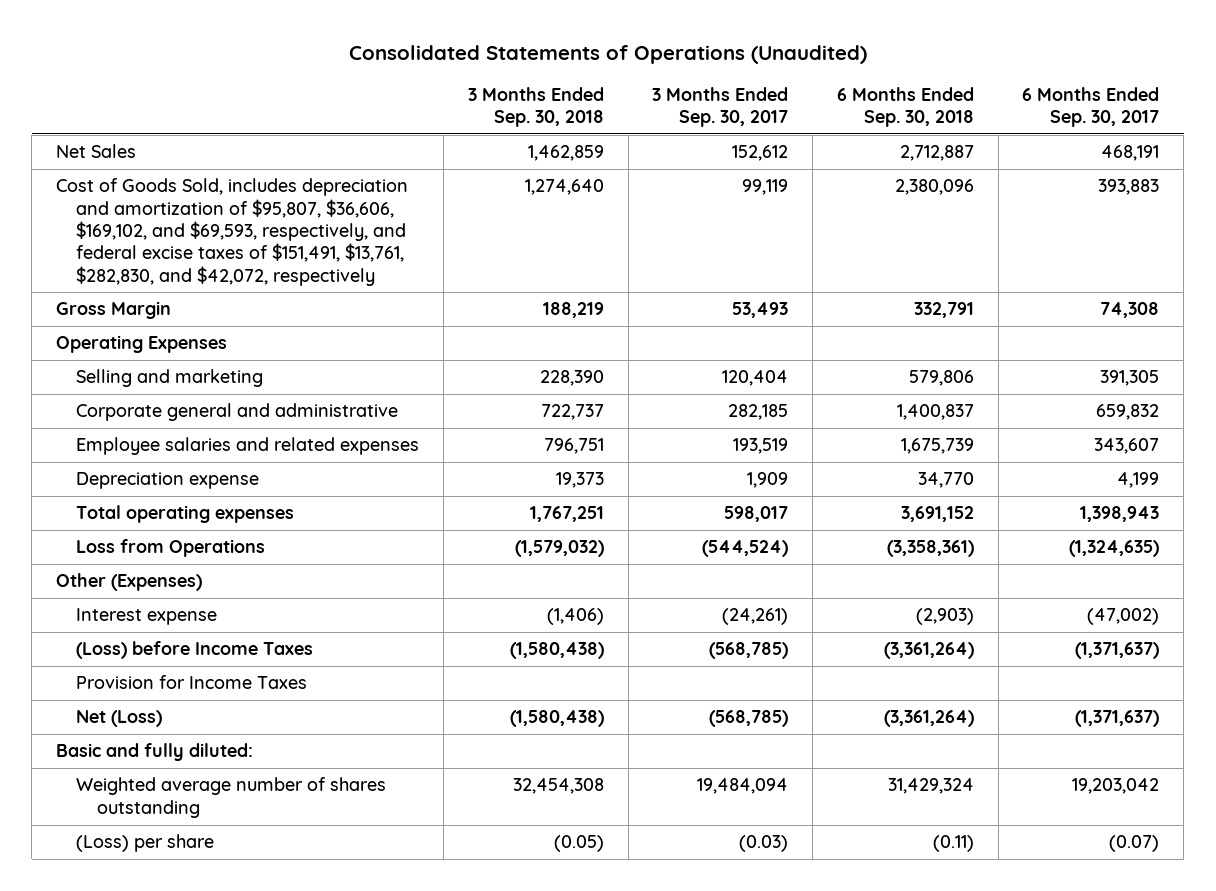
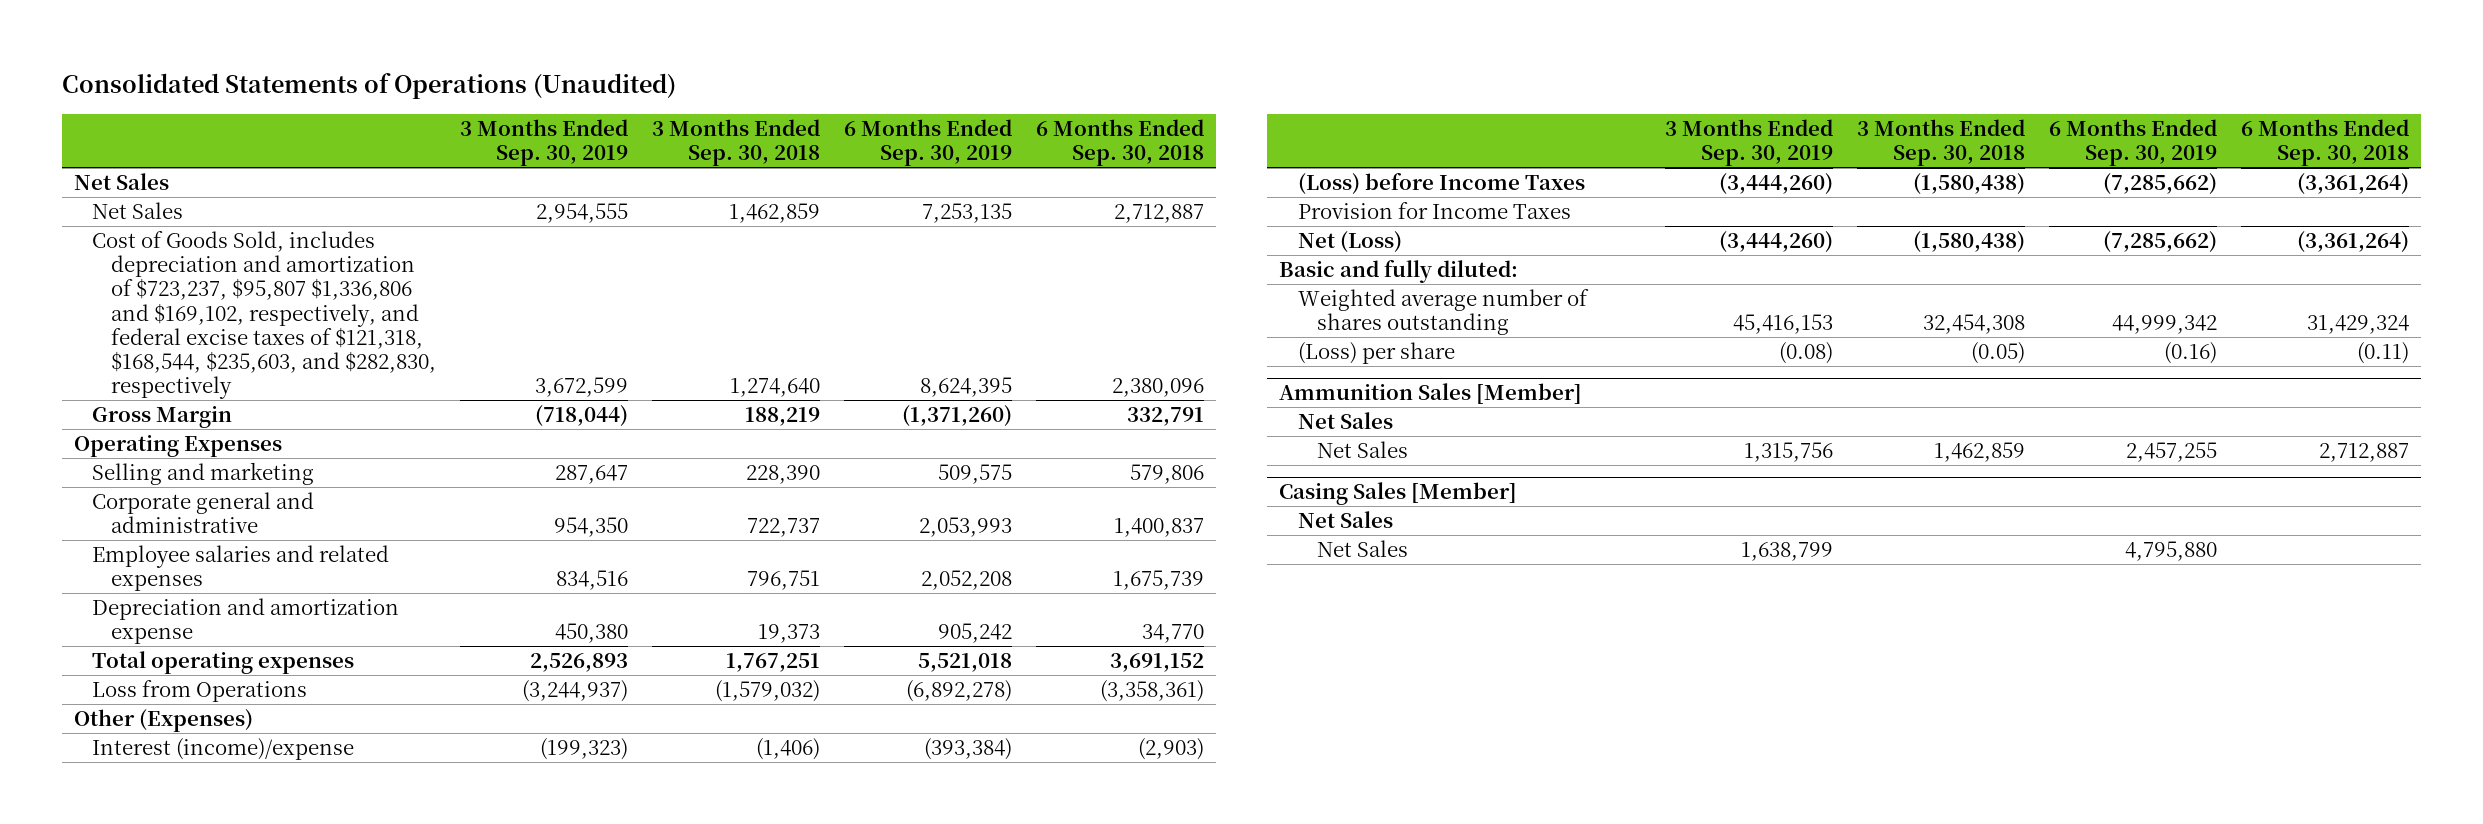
[652,86,789,128] 3 Months Ended Sep. 30, 2017 -> none
[1022,86,1160,128] 6 Months Ended Sep. 30, 2017 -> none
none -> [460,119,629,167] 3 Months Ended Sep. 30, 2019
none -> [843,119,1012,167] 6 Months Ended Sep. 30, 2019
none -> [73,173,169,191] Net Sales
[56,178,409,286] Cost of Goods Sold, includes depreciation and amortization of $95,807, $36,606, $169,102, and $69,593, respectively, and federal excise taxes of $151,491, $13,761, $282,830, and $42,072, respectively -> [92,231,437,400] Cost of Goods Sold, includes depreciation and amortization of $723,237, $95,807 $1,336,806 and $169,102, respectively, and federal excise taxes of $121,318, $168,544, $235,603, and $282,830, respectively
[76,472,260,490] Depreciation expense -> [92,598,400,645] Depreciation and amortization expense
[76,608,218,626] Interest expense -> [92,738,355,761] Interest (income)/expense
none -> [1278,383,1582,405] Ammunition Sales [Member]
none -> [1297,412,1393,430] Net Sales
none -> [1316,441,1408,459] Net Sales
none -> [1278,482,1517,506] Casing Sales [Member]
none -> [1297,511,1393,529] Net Sales
none -> [1316,540,1408,558] Net Sales

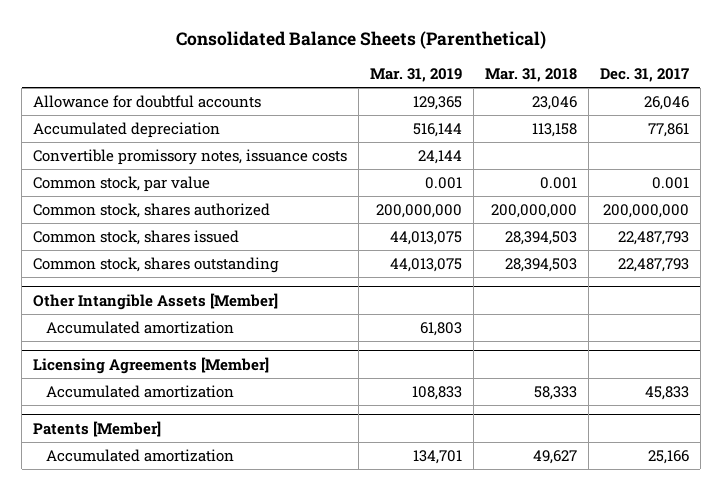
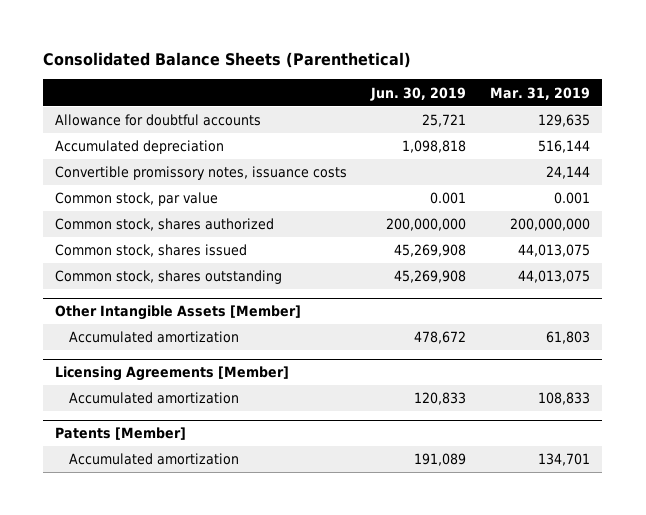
[484,68,577,83] Mar. 31, 2018 -> none
[599,68,689,83] Dec. 31, 2017 -> none
none -> [370,86,467,101] Jun. 30, 2019
[413,95,463,110] 129,365 -> [538,114,591,128] 129,635

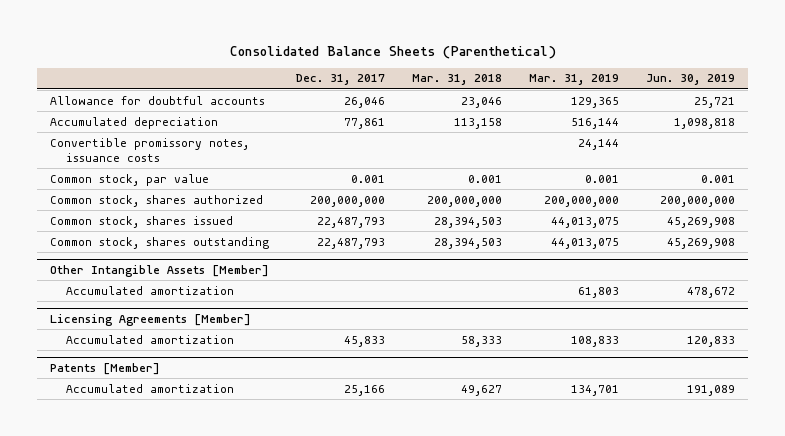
none -> [296,74,386,86] Dec. 31, 2017
none -> [412,74,503,86] Mar. 31, 2018
[538,114,591,128] 129,635 -> [570,96,619,108] 129,365

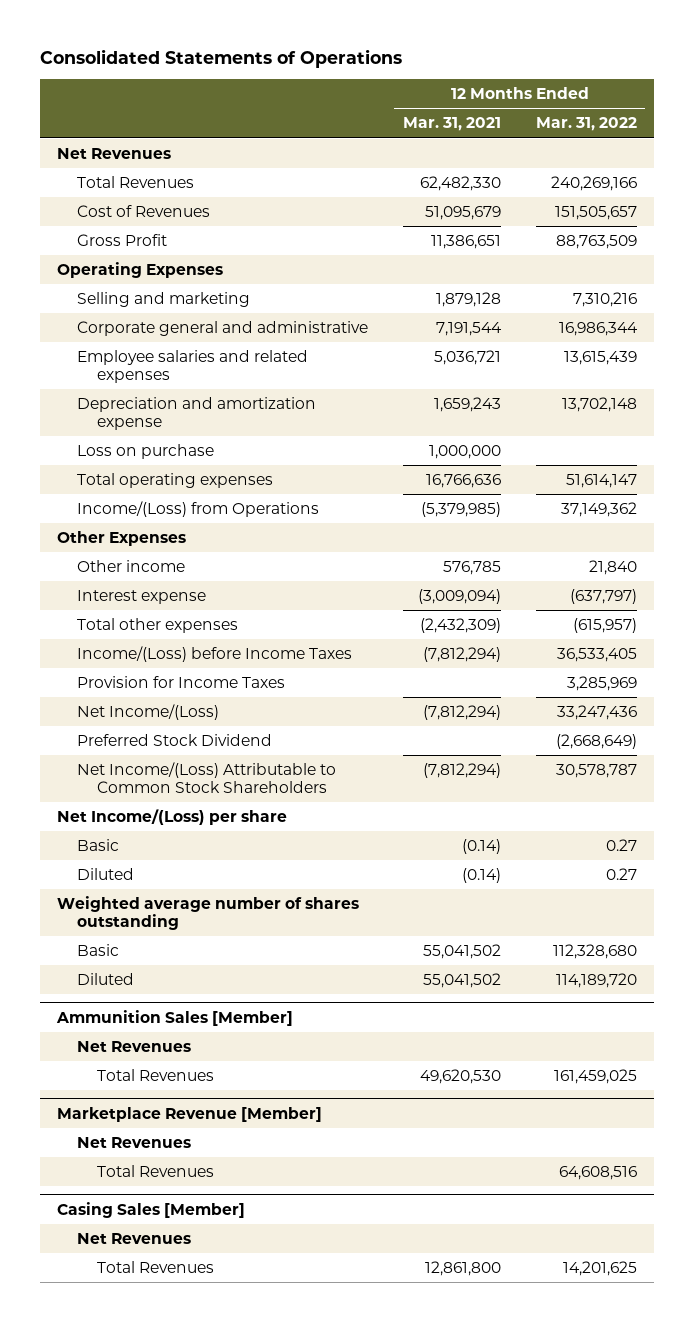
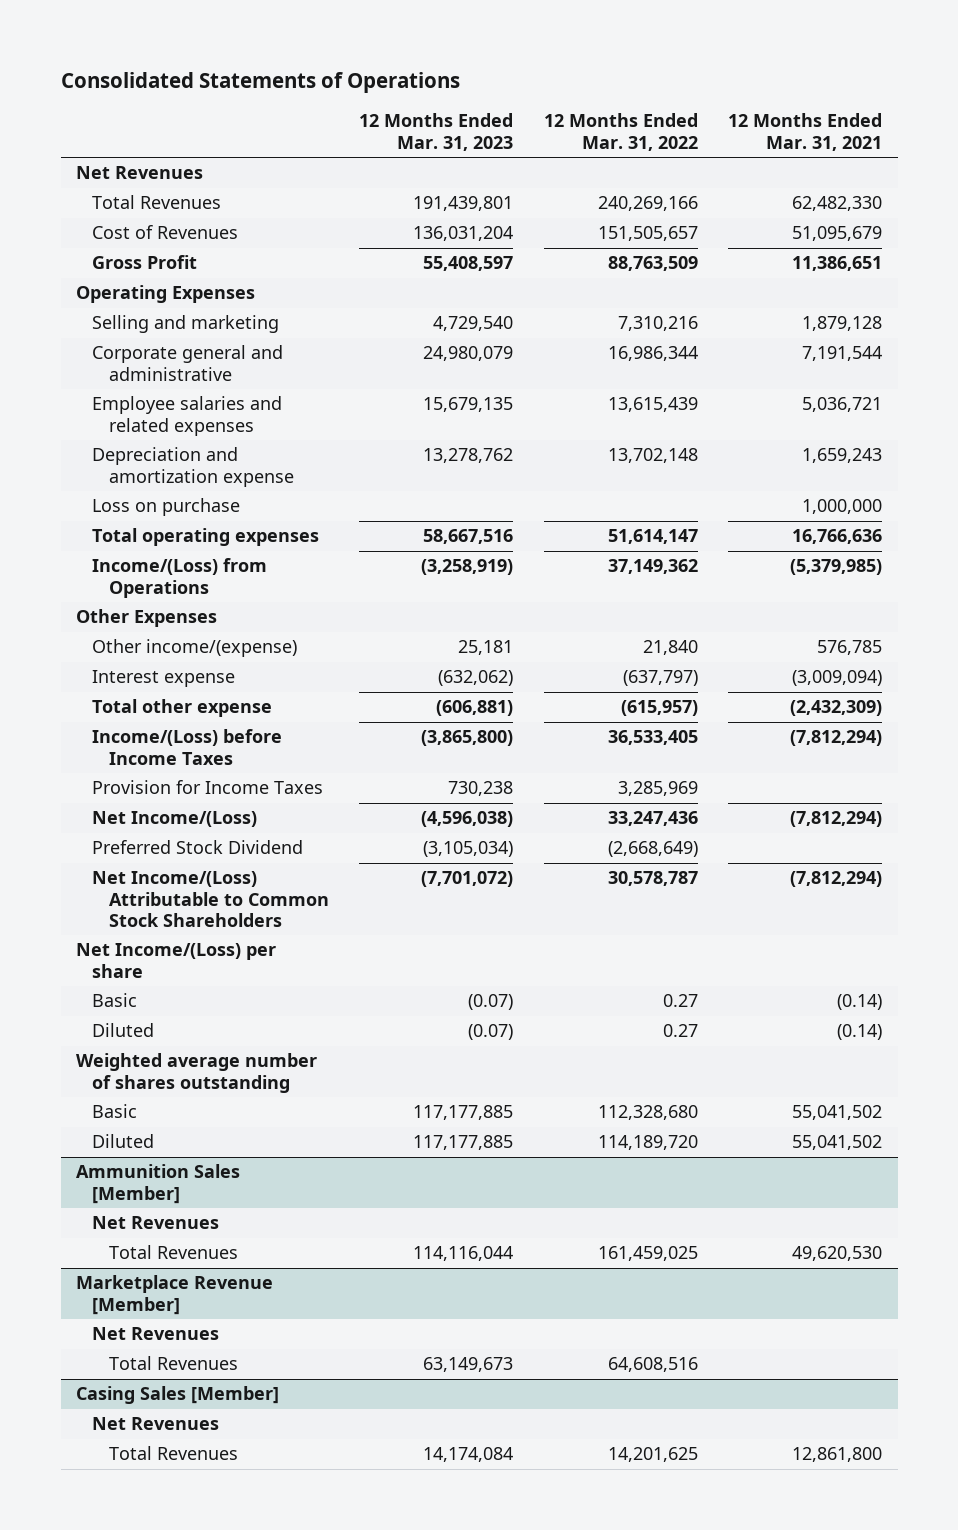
none -> [359,113,514,151] 12 Months Ended Mar. 31, 2023
[77,560,186,573] Other income -> [92,639,298,658] Other income/(expense)
[77,618,239,634] Total other expenses -> [92,699,273,718] Total other expense

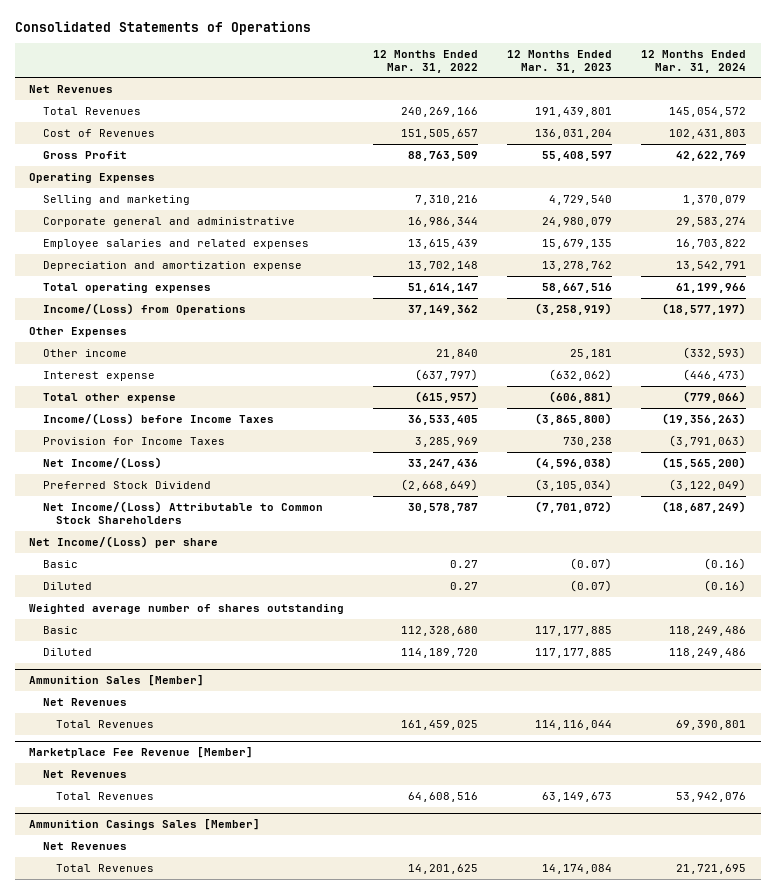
[728,113,883,151] 12 Months Ended Mar. 31, 2021 -> none
none -> [641,49,747,73] 12 Months Ended Mar. 31, 2024
[92,498,241,517] Loss on purchase -> none
[92,639,298,658] Other income/(expense) -> [42,348,127,357] Other income
[75,1275,273,1315] Marketplace Revenue [Member] -> [29,747,254,759] Marketplace Fee Revenue [Member]
[75,1386,279,1405] Casing Sales [Member] -> [29,819,261,831] Ammunition Casings Sales [Member]

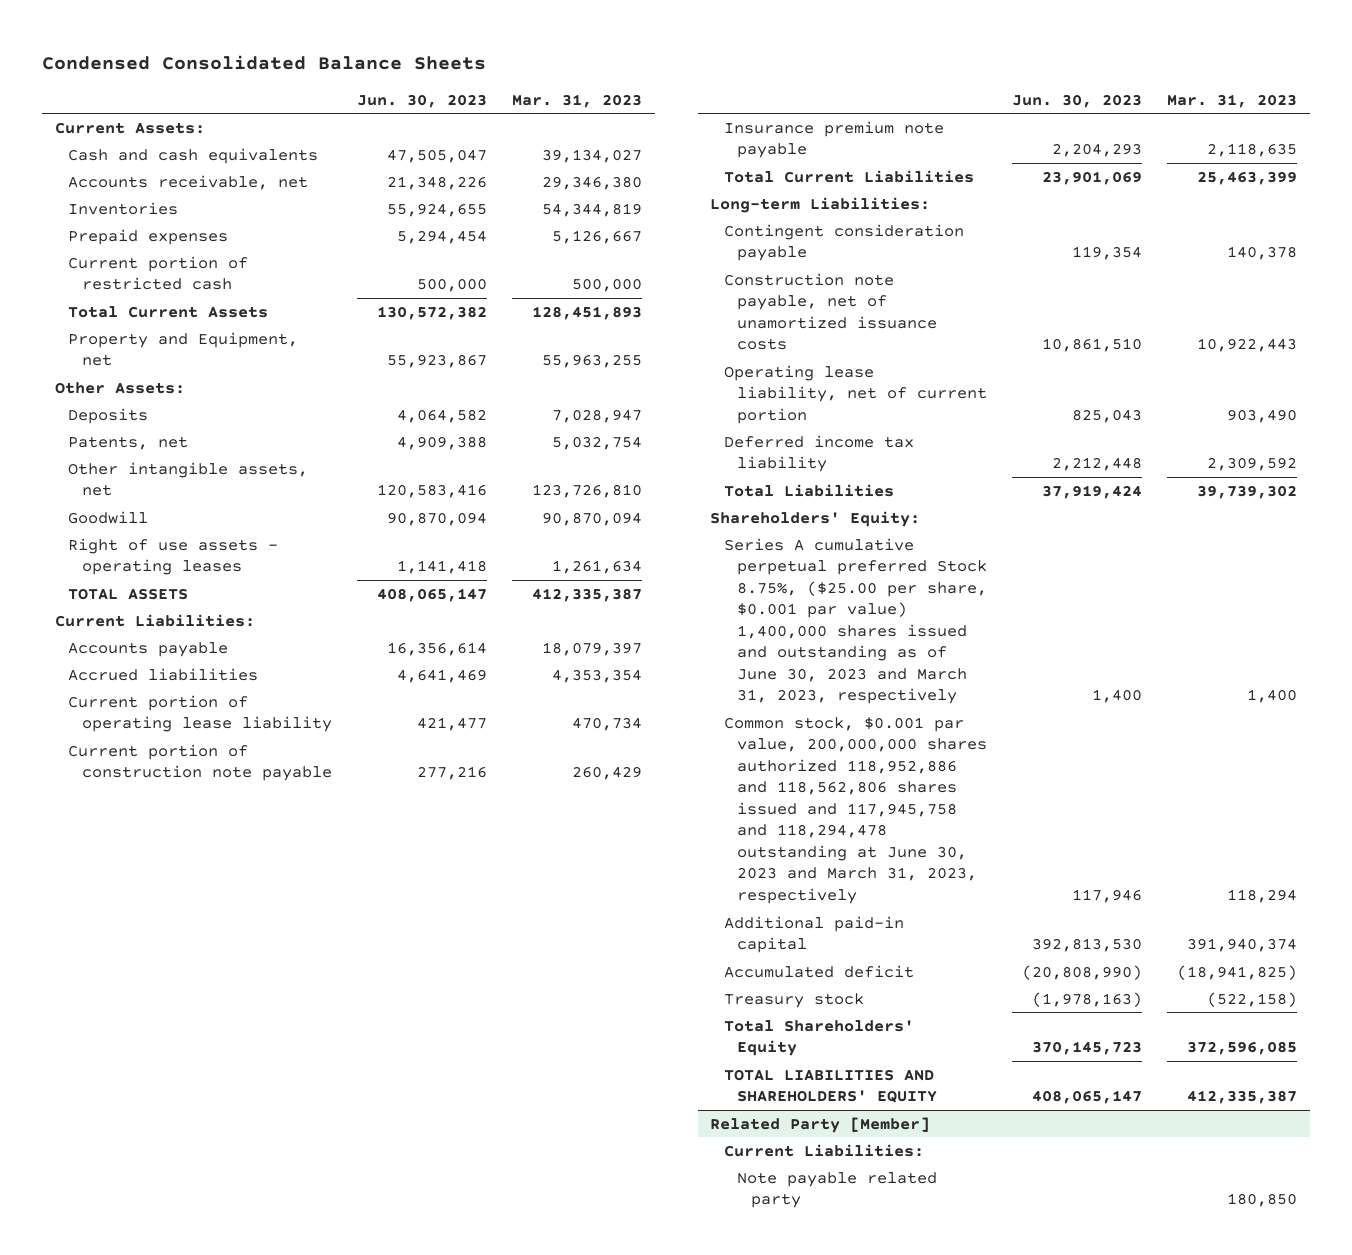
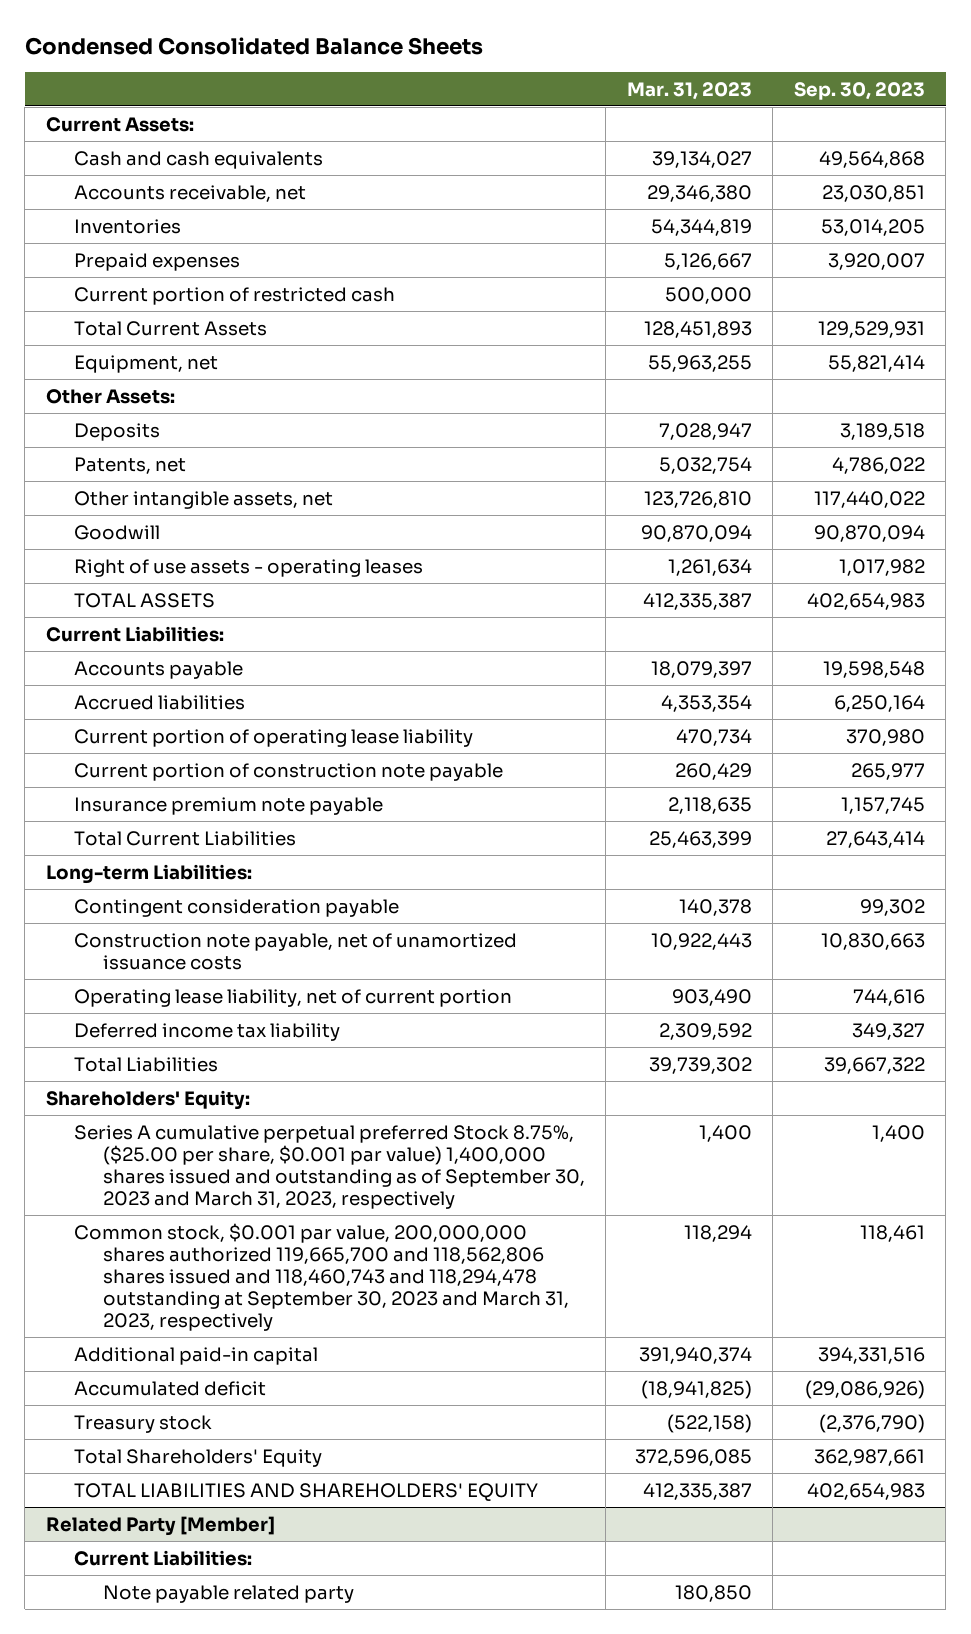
[356,93,487,108] Jun. 30, 2023 -> none
none -> [793,81,925,100] Sep. 30, 2023
[68,331,299,367] Property and Equipment, net -> [74,354,219,373] Equipment, net
[723,537,988,705] Series A cumulative perpetual preferred Stock 8.75%, ($25.00 per share, $0.001 par value) 1,400,000 shares issued and outstanding as of June 30, 2023 and March 31, 2023, respectively -> [74,1124,585,1209] Series A cumulative perpetual preferred Stock 8.75%, ($25.00 per share, $0.001 par value) 1,400,000 shares issued and outstanding as of September 30, 2023 and March 31, 2023, respectively
[723,716,988,905] Common stock, $0.001 par value, 200,000,000 shares authorized 118,952,886 and 118,562,806 shares issued and 117,945,758 and 118,294,478 outstanding at June 30, 2023 and March 31, 2023, respectively -> [74,1222,569,1331] Common stock, $0.001 par value, 200,000,000 shares authorized 119,665,700 and 118,562,806 shares issued and 118,460,743 and 118,294,478 outstanding at September 30, 2023 and March 31, 2023, respectively

